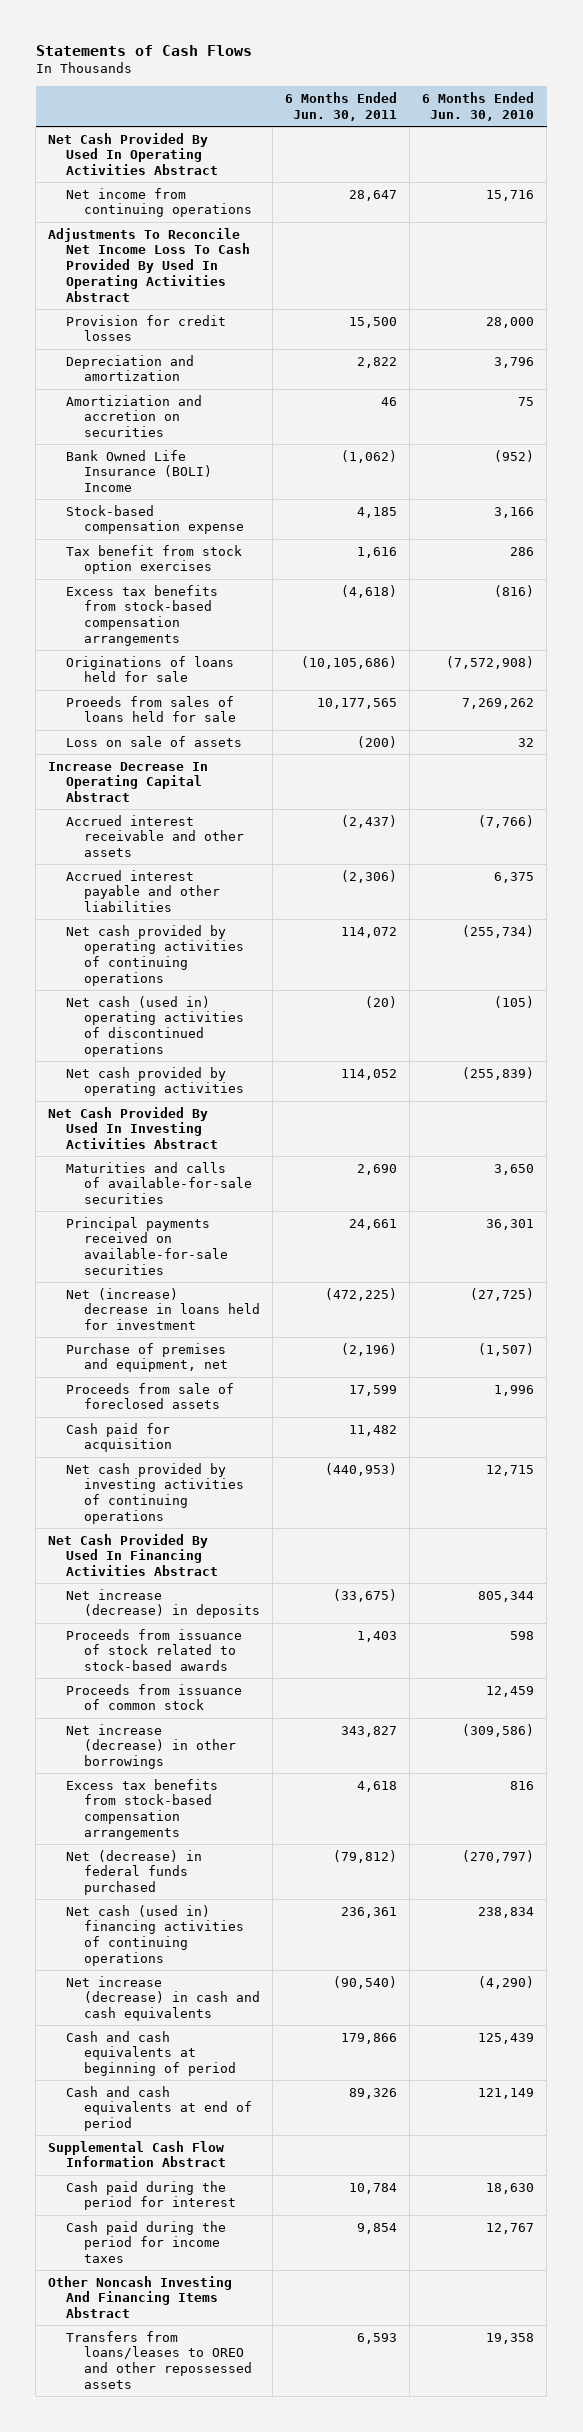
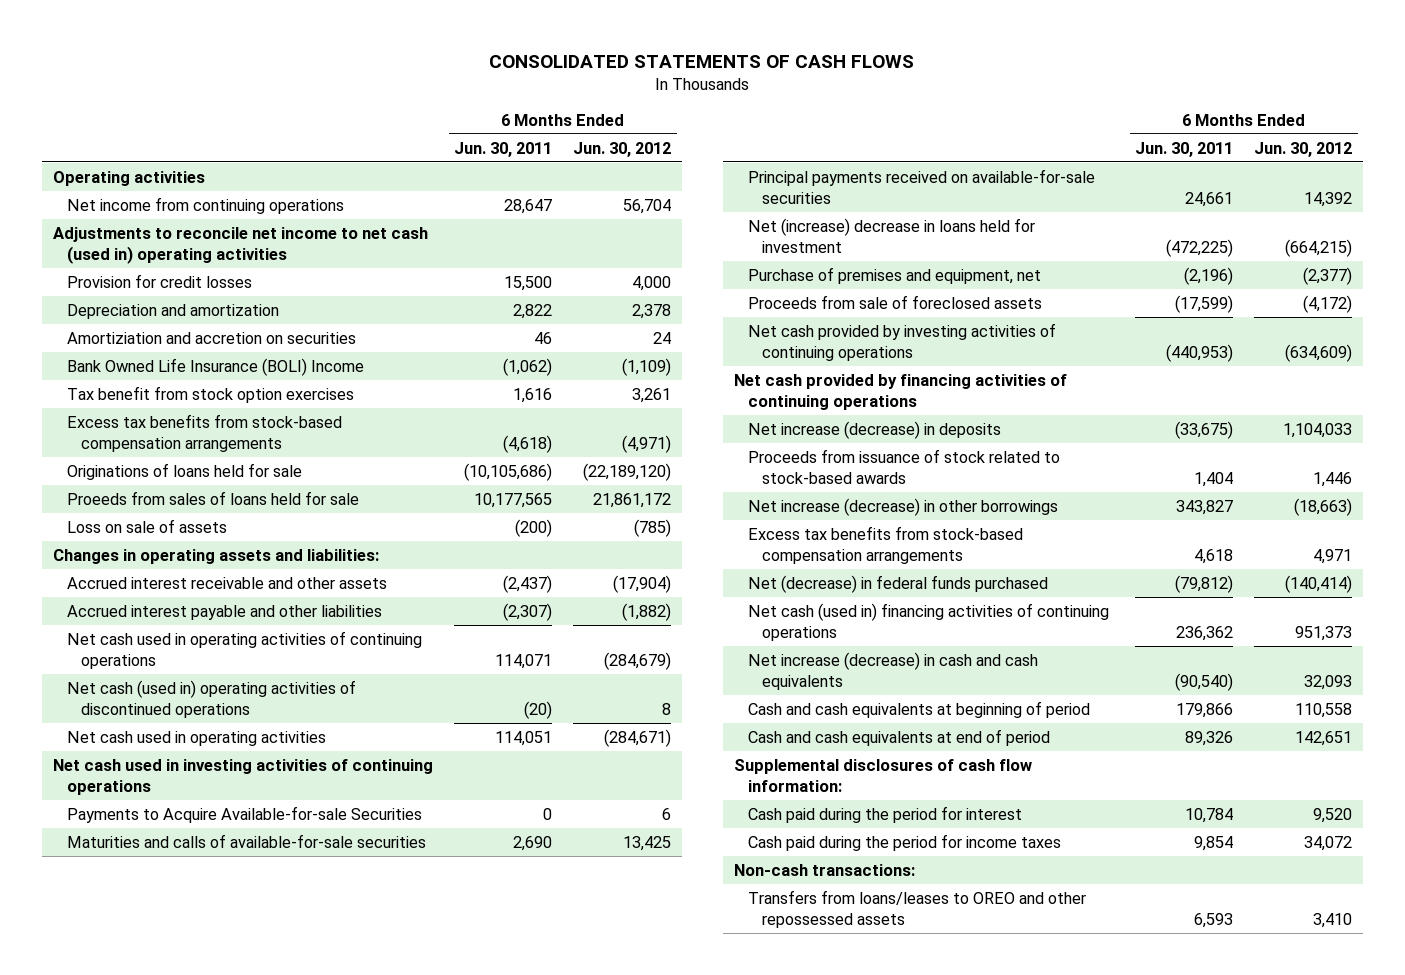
[35,44,252,56] Statements of Cash Flows -> [489,54,915,68] CONSOLIDATED STATEMENTS OF CASH FLOWS
[422,92,535,121] 6 Months Ended Jun. 30, 2010 -> none
none -> [573,141,672,157] Jun. 30, 2012
[48,132,219,176] Net Cash Provided By Used In Operating Activities Abstract -> [52,170,205,186] Operating activities
[48,227,251,303] Adjustments To Reconcile Net Income Loss To Cash Provided By Used In Operating Activities Abstract -> [52,226,428,264] Adjustments to reconcile net income to net cash (used in) operating activities
[66,504,244,535] Stock-based compensation expense -> none
[48,761,209,803] Increase Decrease In Operating Capital Abstract -> [52,548,379,564] Changes in operating assets and liabilities:
[340,869,397,883] (2,306) -> [502,602,552,621] (2,307)
[66,924,244,987] Net cash provided by operating activities of continuing operations -> [66,630,422,669] Net cash used in operating activities of continuing operations
[340,926,397,938] 114,072 -> [494,653,552,669] 114,071
[66,1066,244,1097] Net cash provided by operating activities -> [66,730,326,746] Net cash used in operating activities
[340,1068,397,1080] 114,052 -> [494,730,552,746] 114,051
[48,1106,219,1150] Net Cash Provided By Used In Investing Activities Abstract -> [52,758,433,795] Net cash used in investing activities of continuing operations
none -> [66,805,422,823] Payments to Acquire Available-for-sale Securities
[66,1422,172,1453] Cash paid for acquisition -> none
[348,1384,397,1396] 17,599 -> [1174,294,1233,313] (17,599)
[48,1533,219,1577] Net Cash Provided By Used In Financing Activities Abstract -> [733,373,1067,410] Net cash provided by financing activities of continuing operations
[66,1683,243,1711] Proceeds from issuance of common stock -> none
[356,1630,397,1642] 1,403 -> [1193,471,1233,487] 1,404
[340,1906,397,1918] 236,361 -> [1175,625,1233,641] 236,362
[48,2140,227,2168] Supplemental Cash Flow Information Abstract -> [733,758,1032,792] Supplemental disclosures of cash flow information:
[48,2275,233,2319] Other Noncash Investing And Financing Items Abstract -> [733,863,915,876] Non-cash transactions:

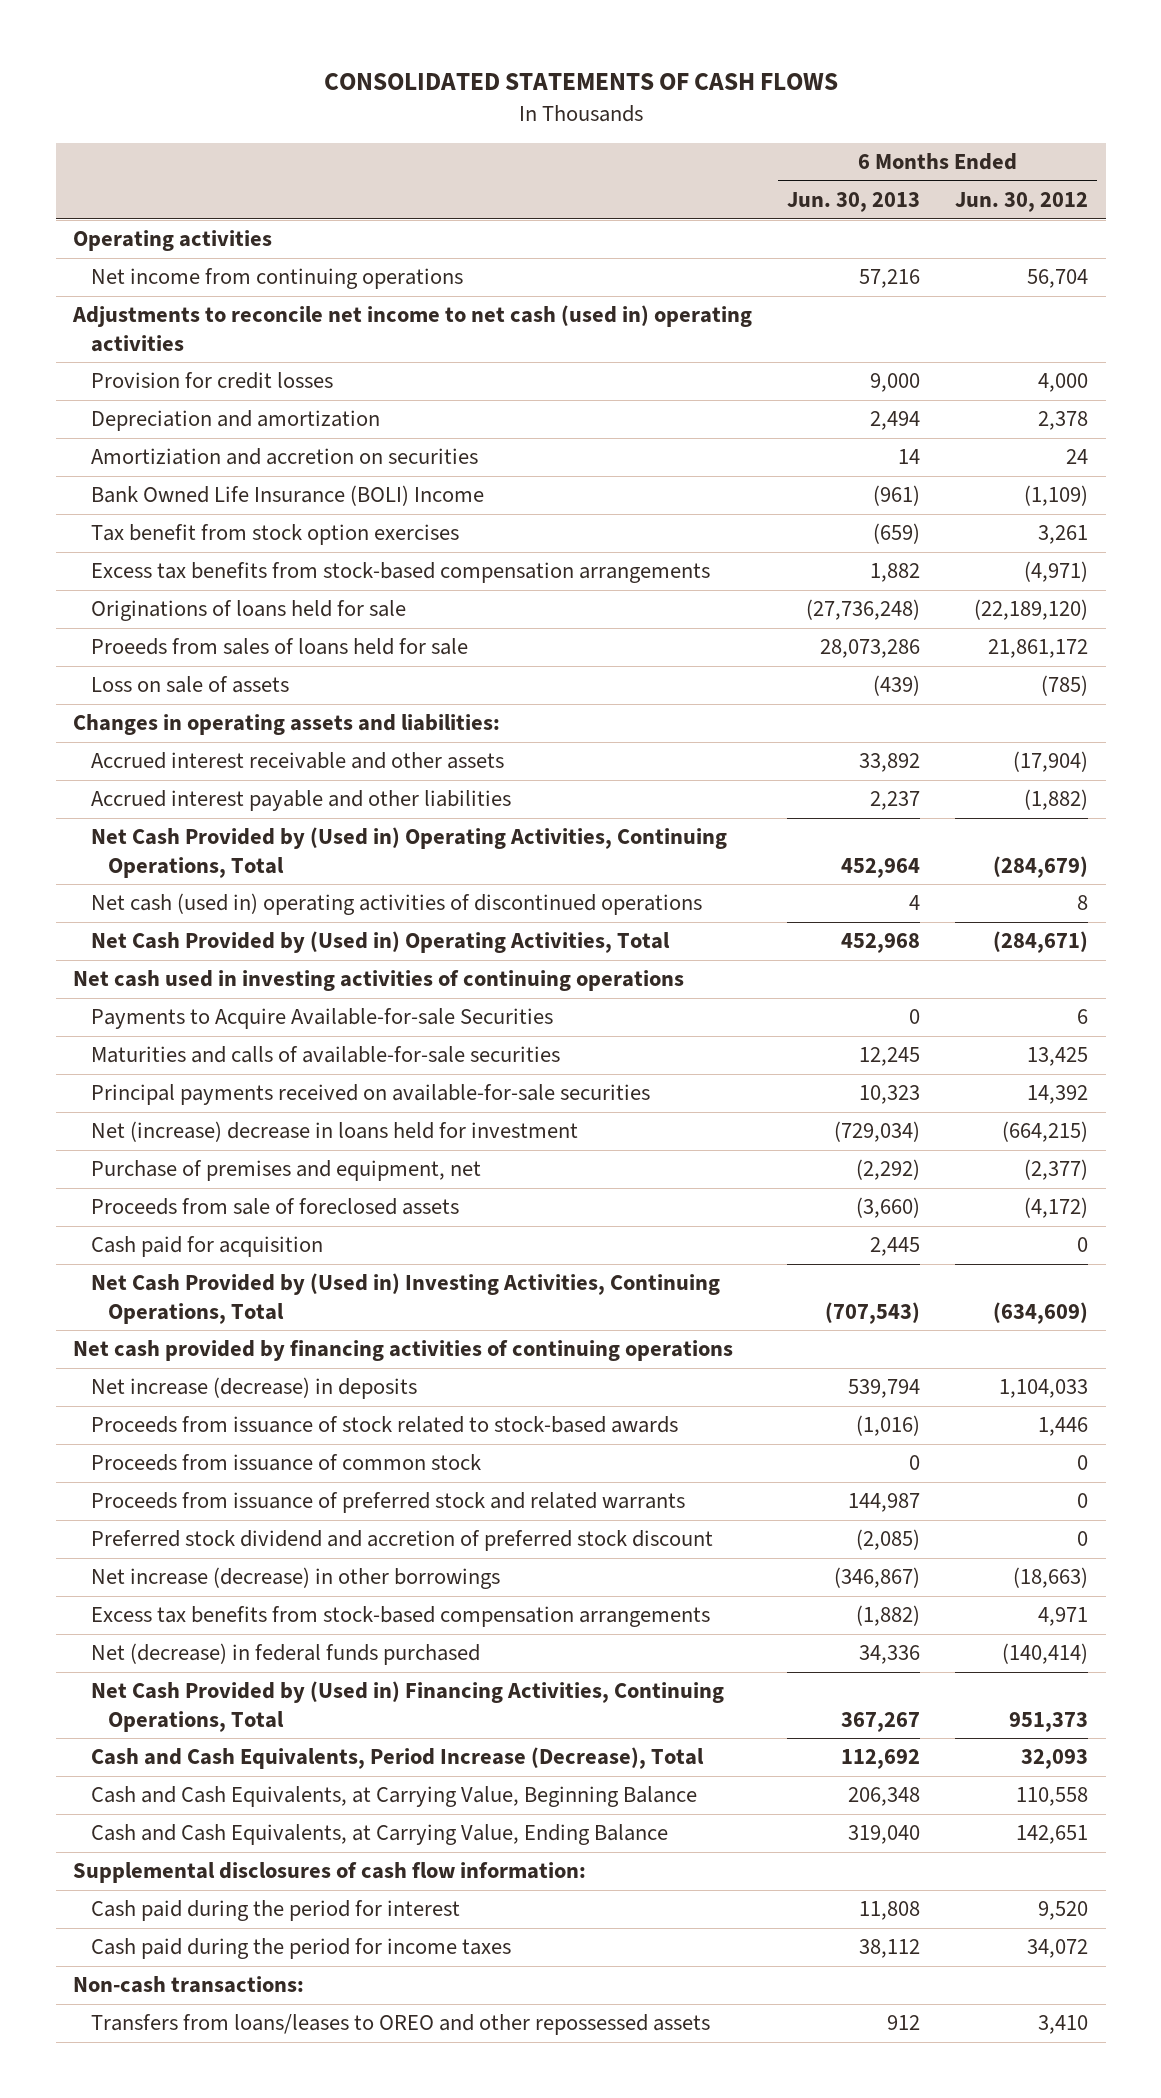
[453,141,552,157] Jun. 30, 2011 -> none
none -> [787,192,921,213] Jun. 30, 2013
[66,630,422,669] Net cash used in operating activities of continuing operations -> [90,827,727,878] Net Cash Provided by (Used in) Operating Activities, Continuing Operations, Total
[66,730,326,746] Net cash used in operating activities -> [90,931,670,954] Net Cash Provided by (Used in) Operating Activities, Total
none -> [90,1236,323,1258] Cash paid for acquisition
[747,322,1056,361] Net cash provided by investing activities of continuing operations -> [90,1273,720,1324] Net Cash Provided by (Used in) Investing Activities, Continuing Operations, Total
none -> [90,1454,481,1472] Proceeds from issuance of common stock
none -> [90,1492,685,1514] Proceeds from issuance of preferred stock and related warrants
none -> [90,1530,713,1552] Preferred stock dividend and accretion of preferred stock discount
[747,602,1109,641] Net cash (used in) financing activities of continuing operations -> [90,1681,724,1732] Net Cash Provided by (Used in) Financing Activities, Continuing Operations, Total
[747,651,1038,690] Net increase (decrease) in cash and cash equivalents -> [90,1747,704,1770] Cash and Cash Equivalents, Period Increase (Decrease), Total
[747,700,1090,718] Cash and cash equivalents at beginning of period -> [90,1786,697,1808] Cash and Cash Equivalents, at Carrying Value, Beginning Balance
[747,728,1050,746] Cash and cash equivalents at end of period -> [90,1824,668,1846] Cash and Cash Equivalents, at Carrying Value, Ending Balance

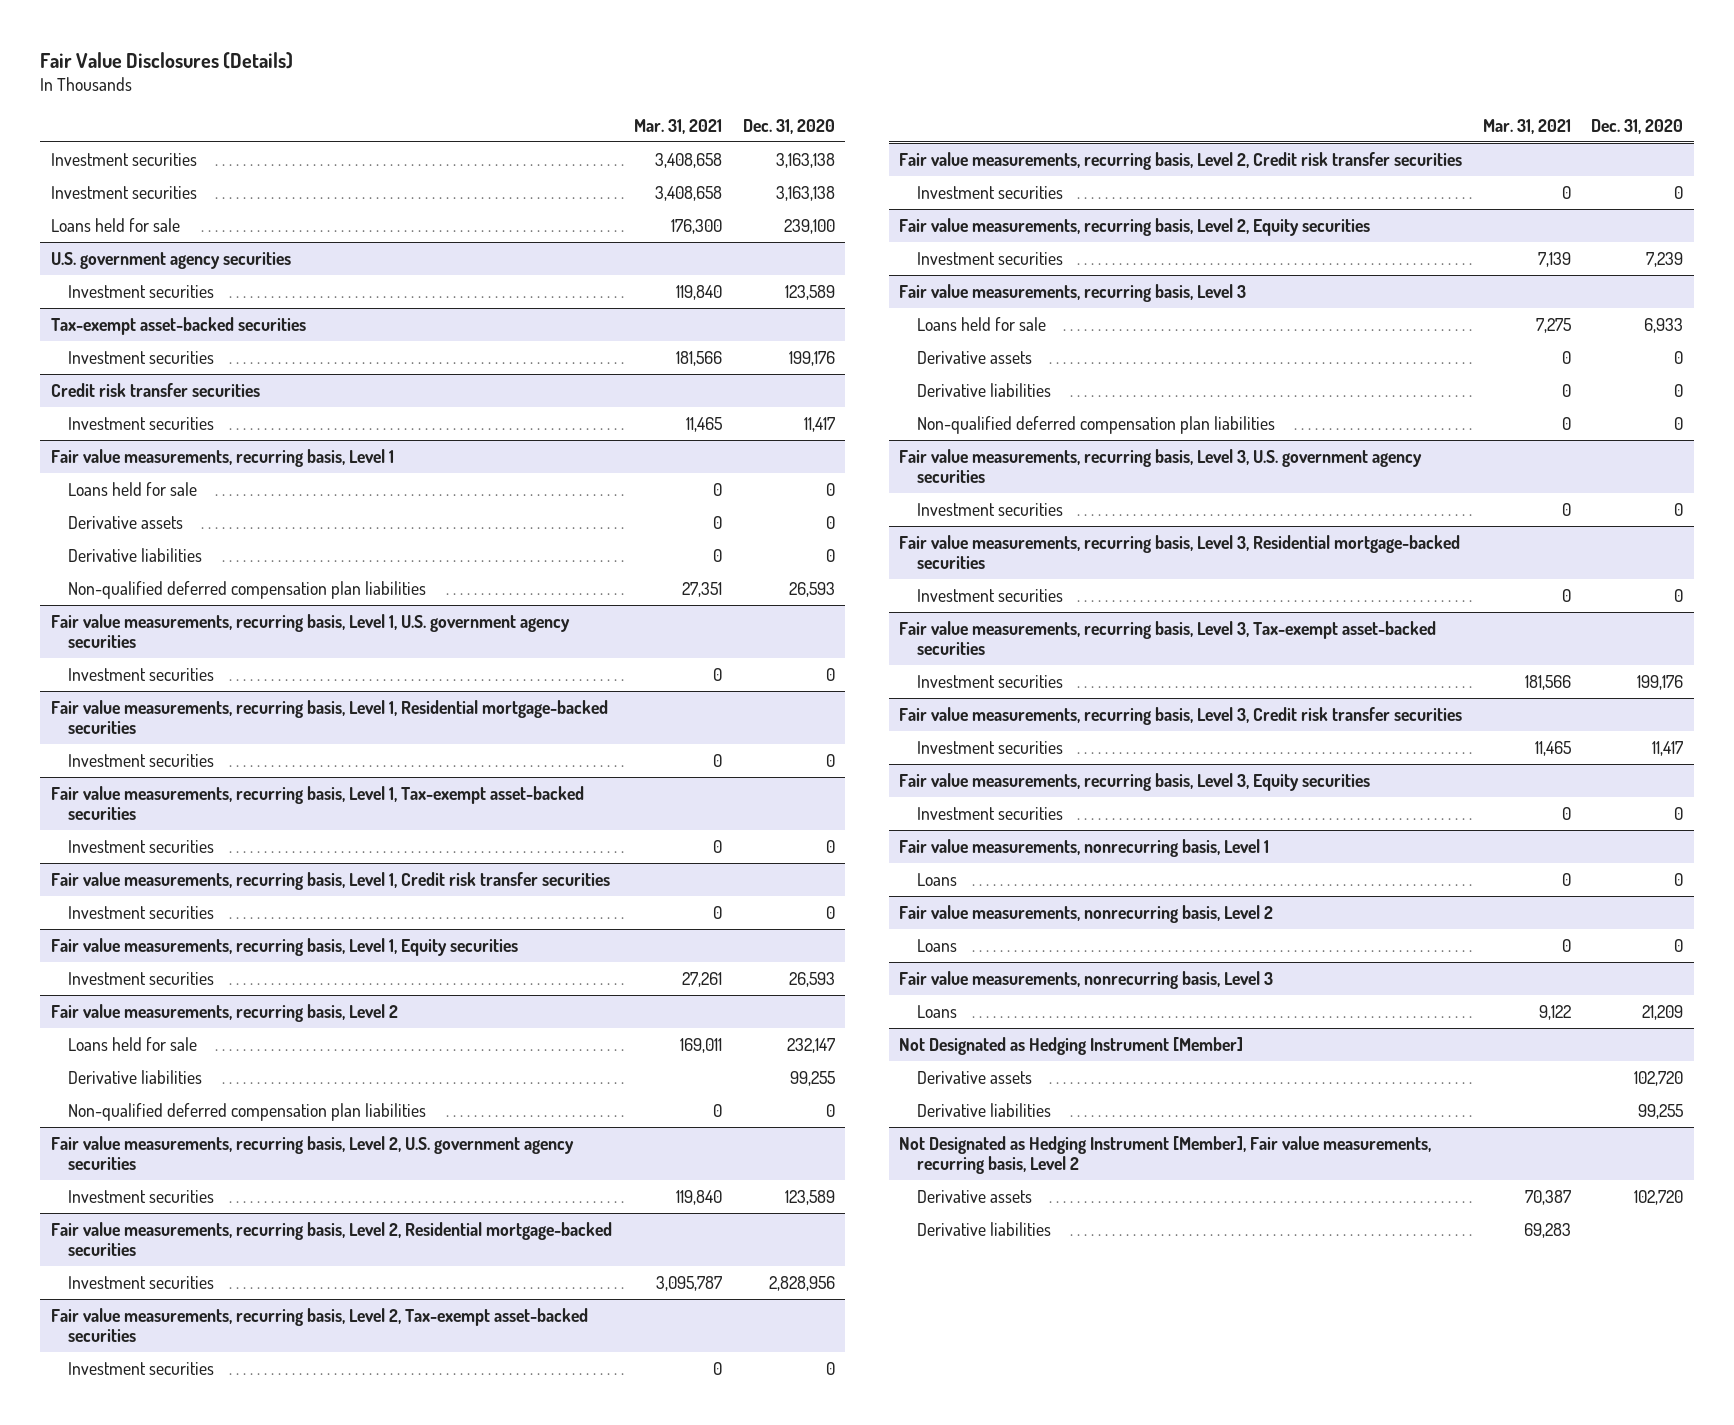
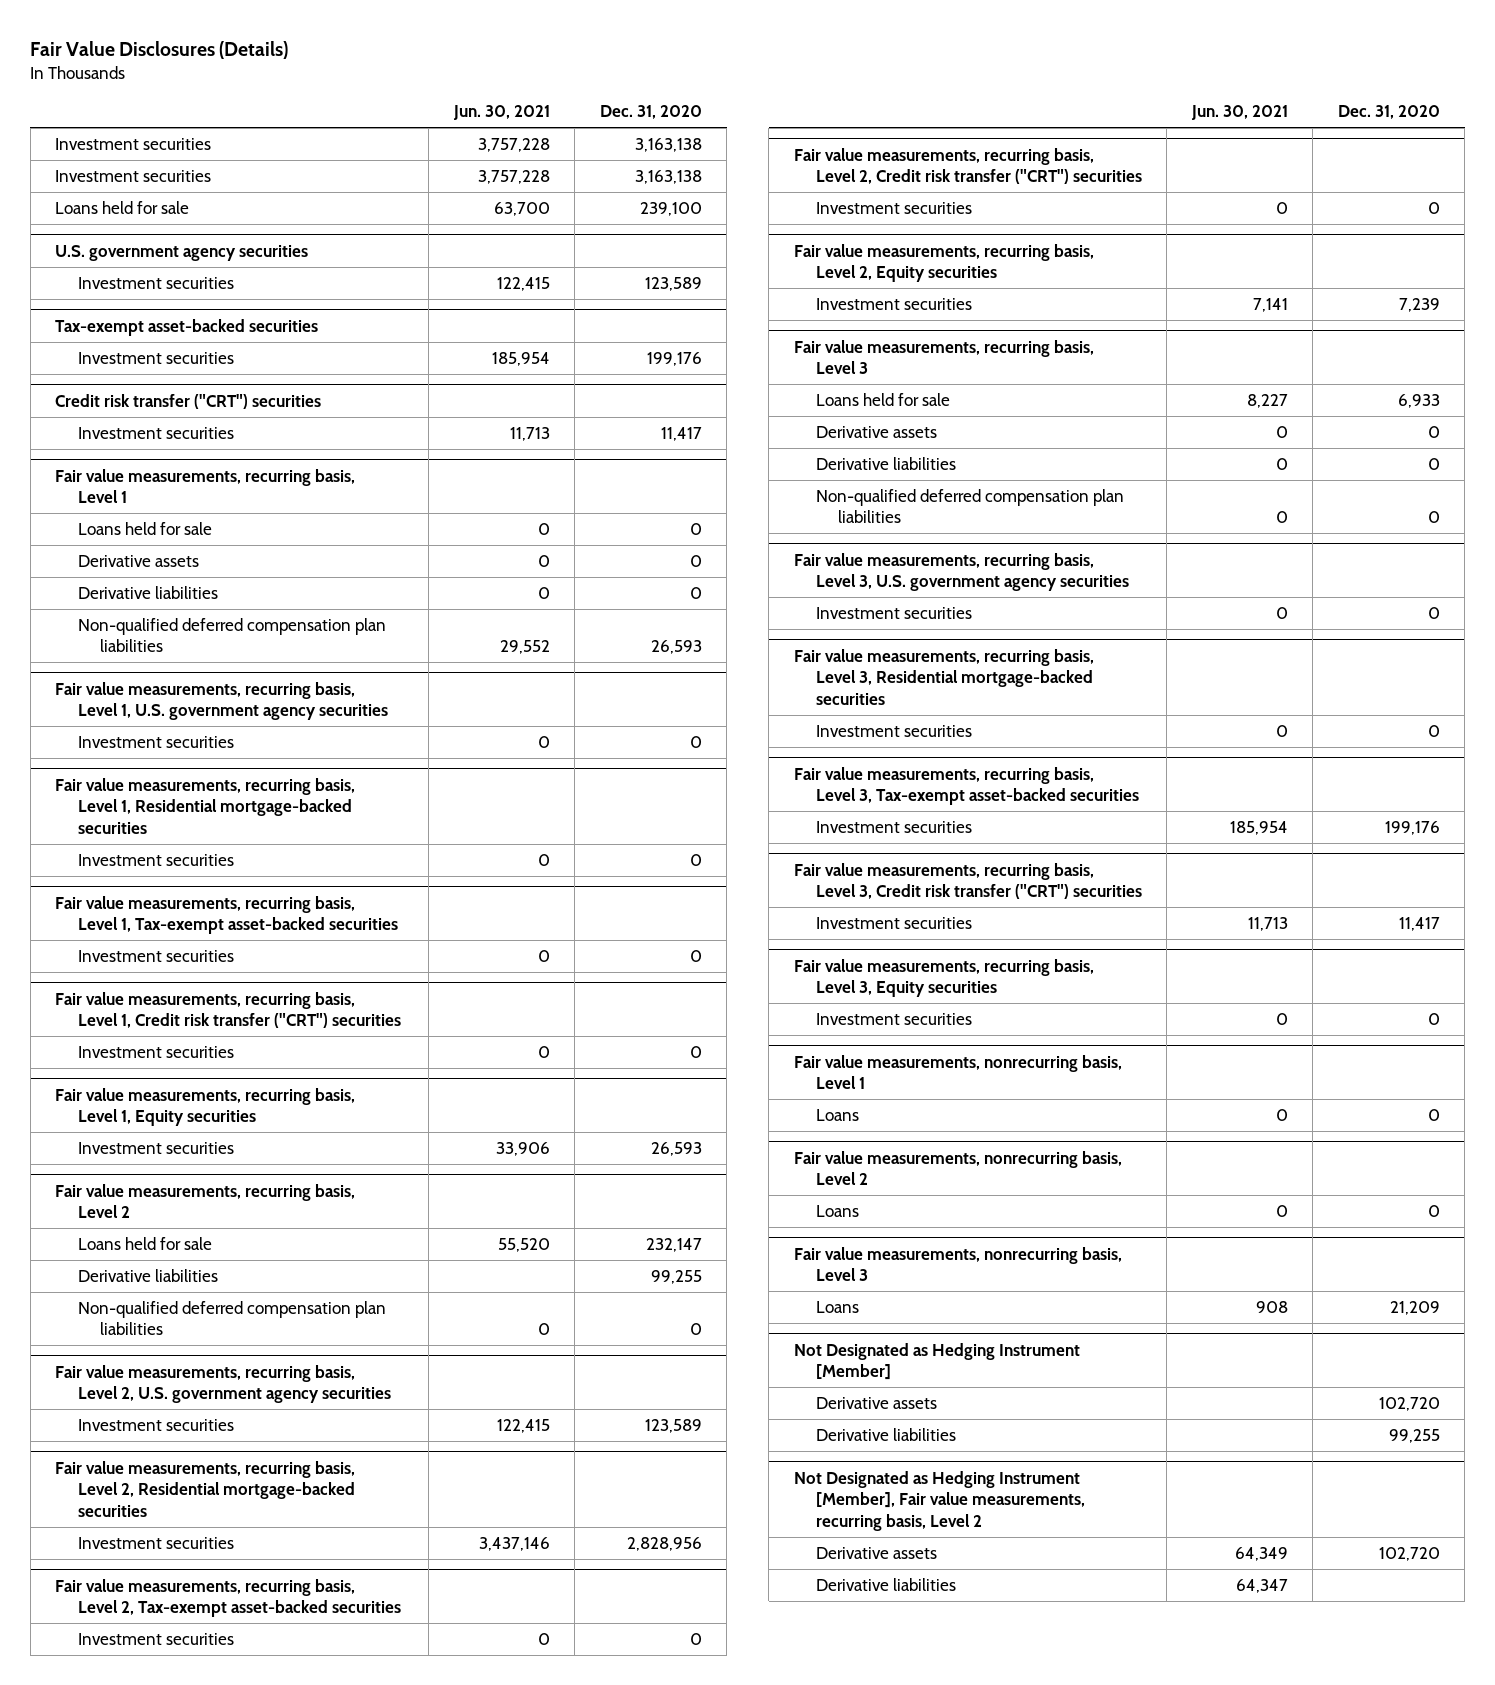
[634,118,723,134] Mar. 31, 2021 -> none
none -> [452,105,550,121] Jun. 30, 2021
[50,382,260,397] Credit risk transfer securities -> [55,393,322,409] Credit risk transfer ("CRT") securities
[50,871,610,890] Fair value measurements, recurring basis, Level 1, Credit risk transfer securities -> [55,991,401,1029] Fair value measurements, recurring basis, Level 1, Credit risk transfer ("CRT") securities
[899,151,1463,170] Fair value measurements, recurring basis, Level 2, Credit risk transfer securities -> [793,147,1142,185] Fair value measurements, recurring basis, Level 2, Credit risk transfer ("CRT") securities
[899,706,1463,725] Fair value measurements, recurring basis, Level 3, Credit risk transfer securities -> [793,862,1142,900] Fair value measurements, recurring basis, Level 3, Credit risk transfer ("CRT") securities

